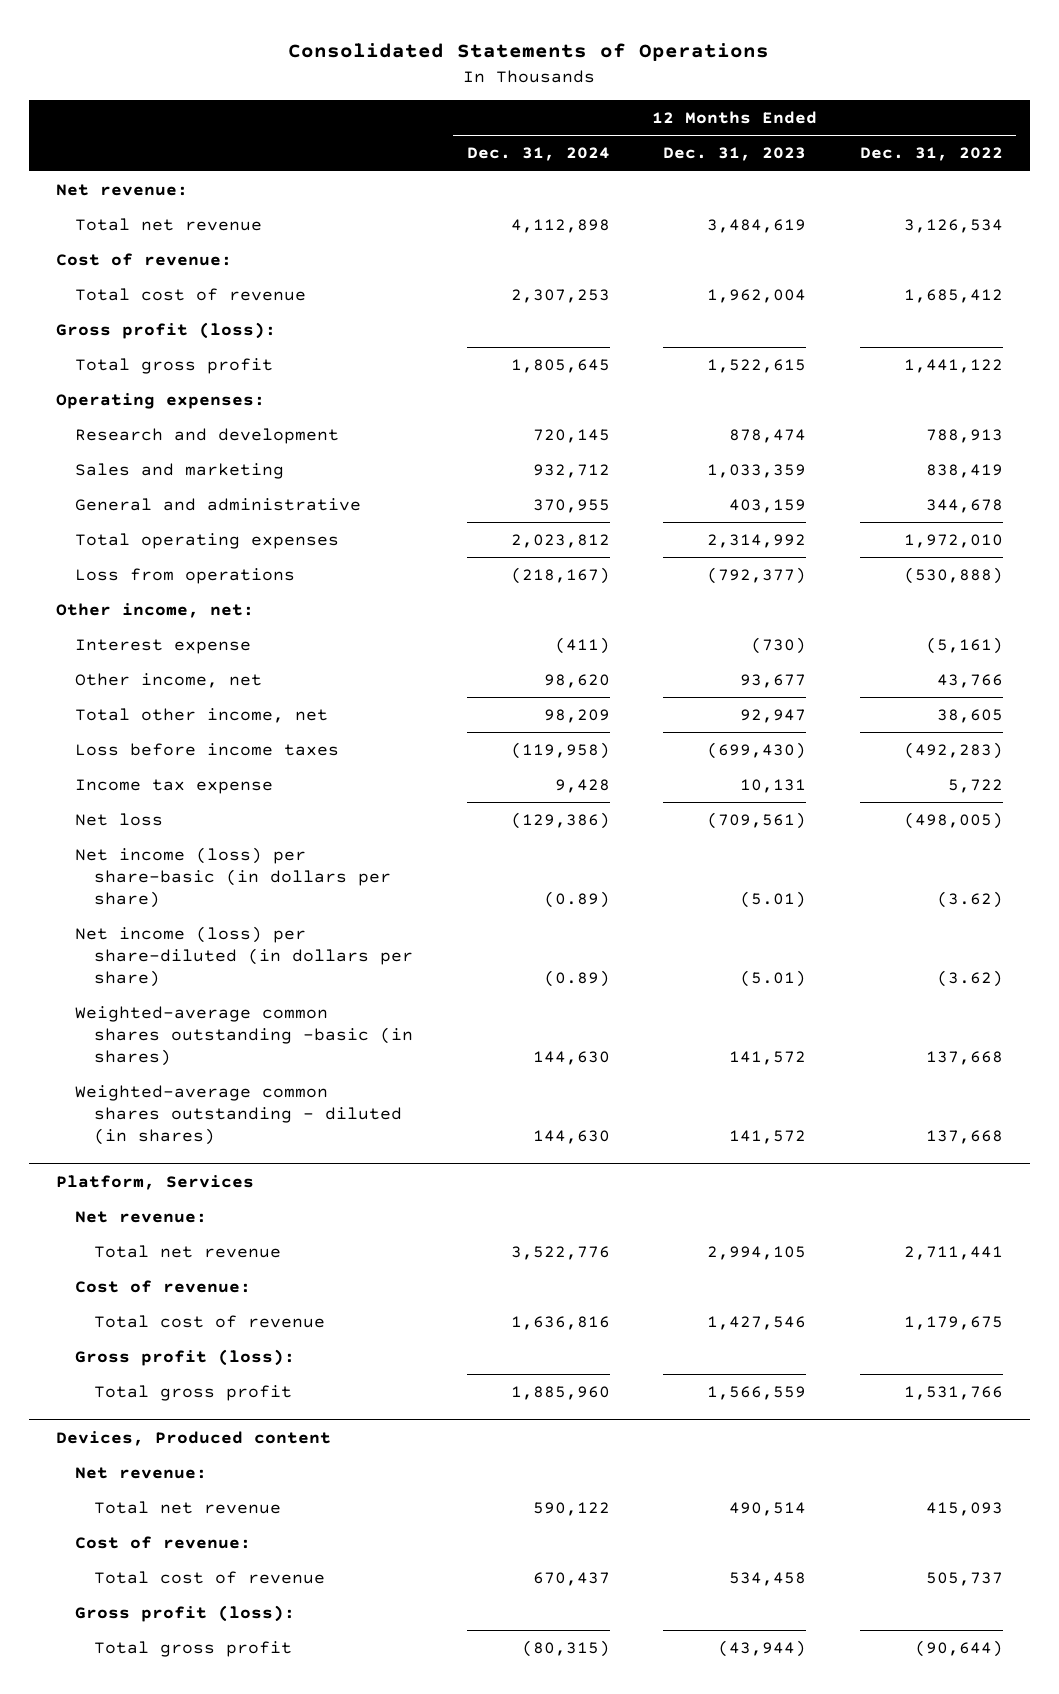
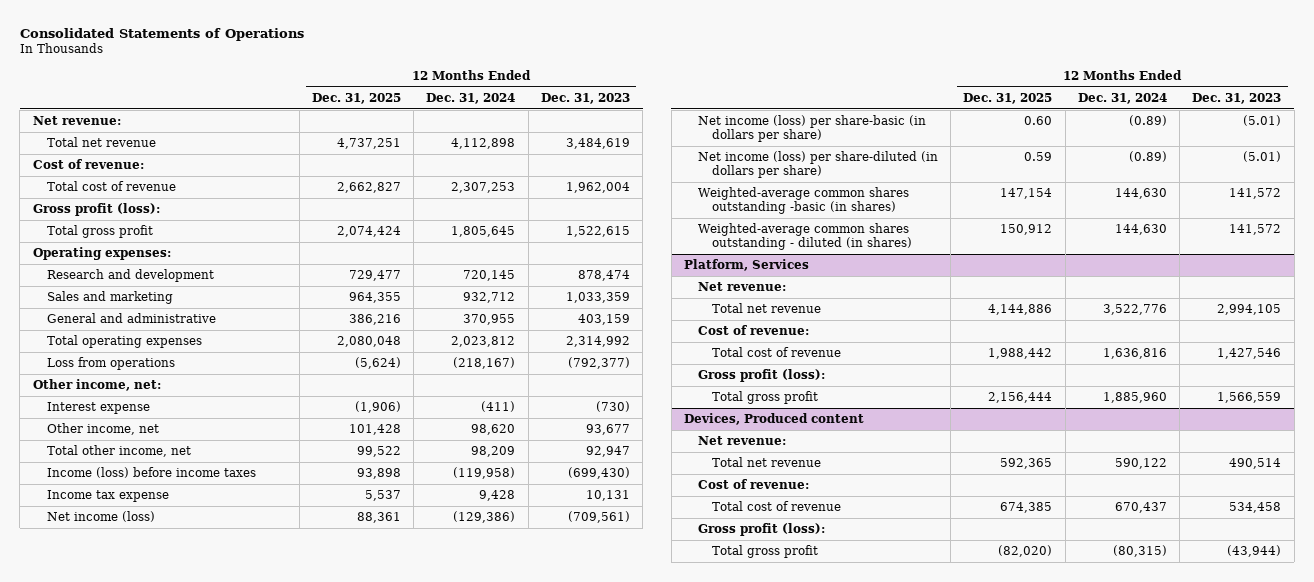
[860,147,1004,162] Dec. 31, 2022 -> none
none -> [311,93,401,105] Dec. 31, 2025
[74,743,339,757] Loss before income taxes -> [46,467,256,479] Income (loss) before income taxes
[74,813,163,827] Net loss -> [46,511,155,523] Net income (loss)

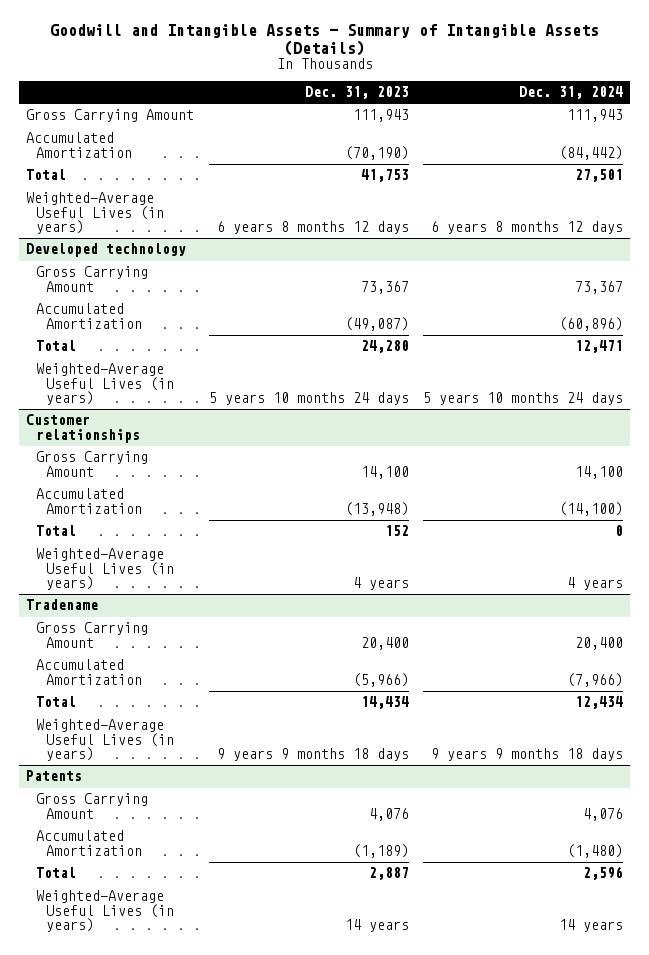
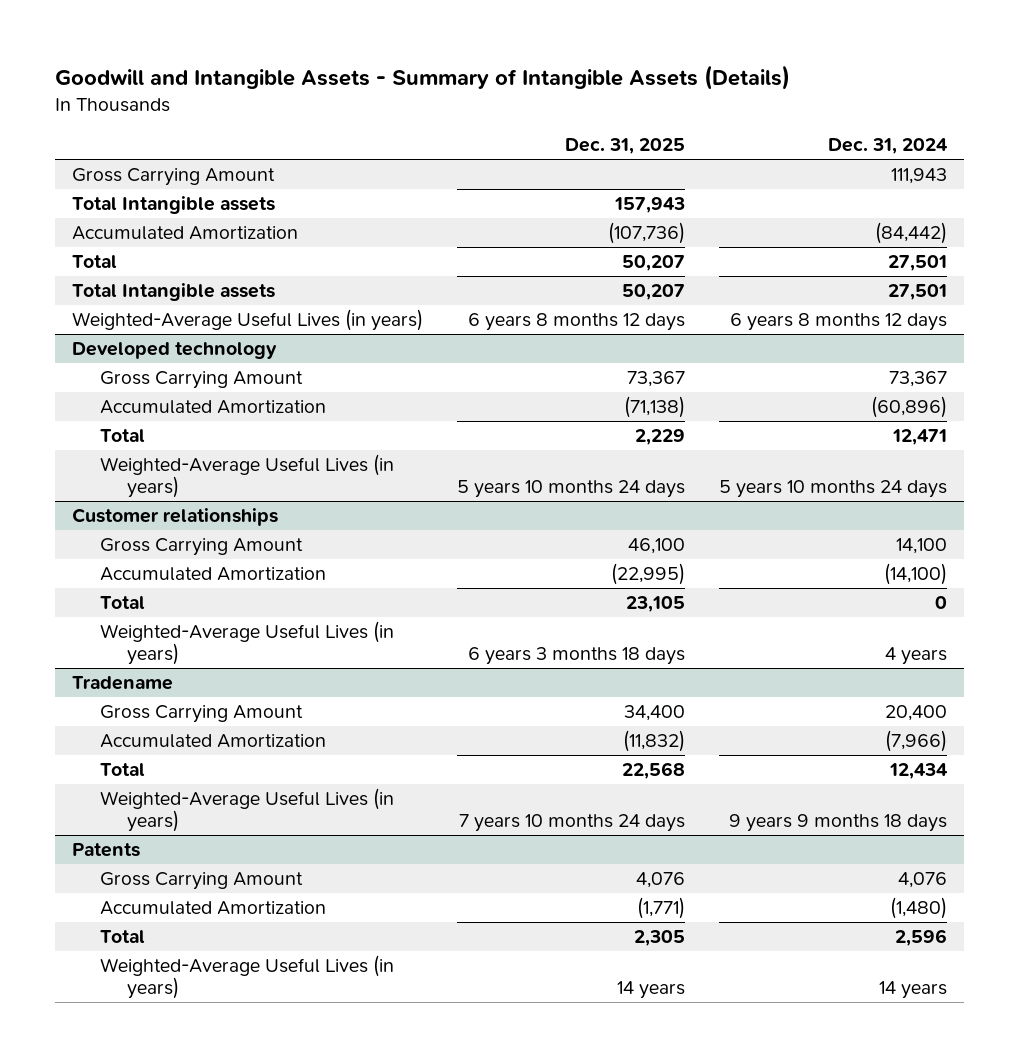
[304,86,409,100] Dec. 31, 2023 -> none
none -> [565,138,686,155] Dec. 31, 2025
none -> [72,196,276,215] Total Intangible assets
none -> [72,283,276,302] Total Intangible assets

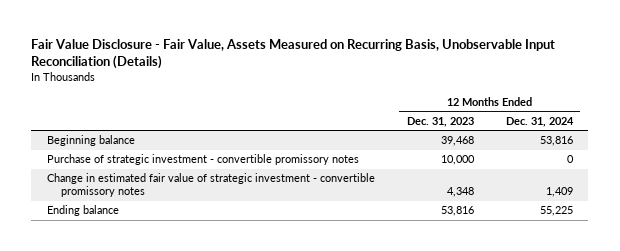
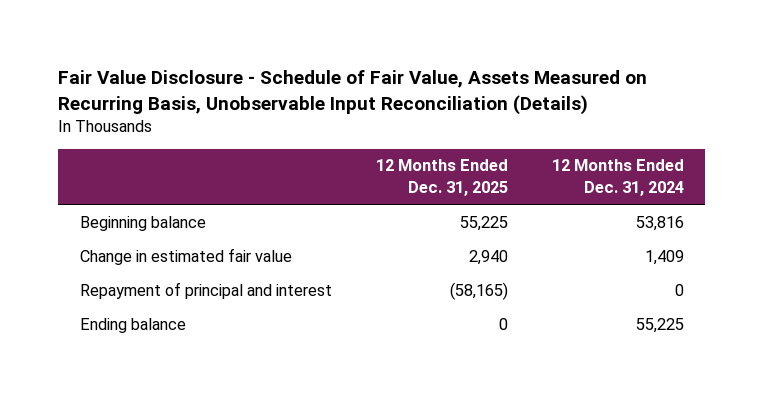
[31,38,556,70] Fair Value Disclosure - Fair Value, Assets Measured on Recurring Basis, Unobservable Input Reconciliation (Details) -> [58,69,648,115] Fair Value Disclosure - Schedule of Fair Value, Assets Measured on Recurring Basis, Unobservable Input Reconciliation (Details)
[406,116,474,127] Dec. 31, 2023 -> none
none -> [375,159,508,196] 12 Months Ended Dec. 31, 2025
[47,154,360,166] Purchase of strategic investment - convertible promissory notes -> none
[47,173,376,198] Change in estimated fair value of strategic investment - convertible promissory notes -> [79,247,292,265] Change in estimated fair value
none -> [79,281,332,299] Repayment of principal and interest

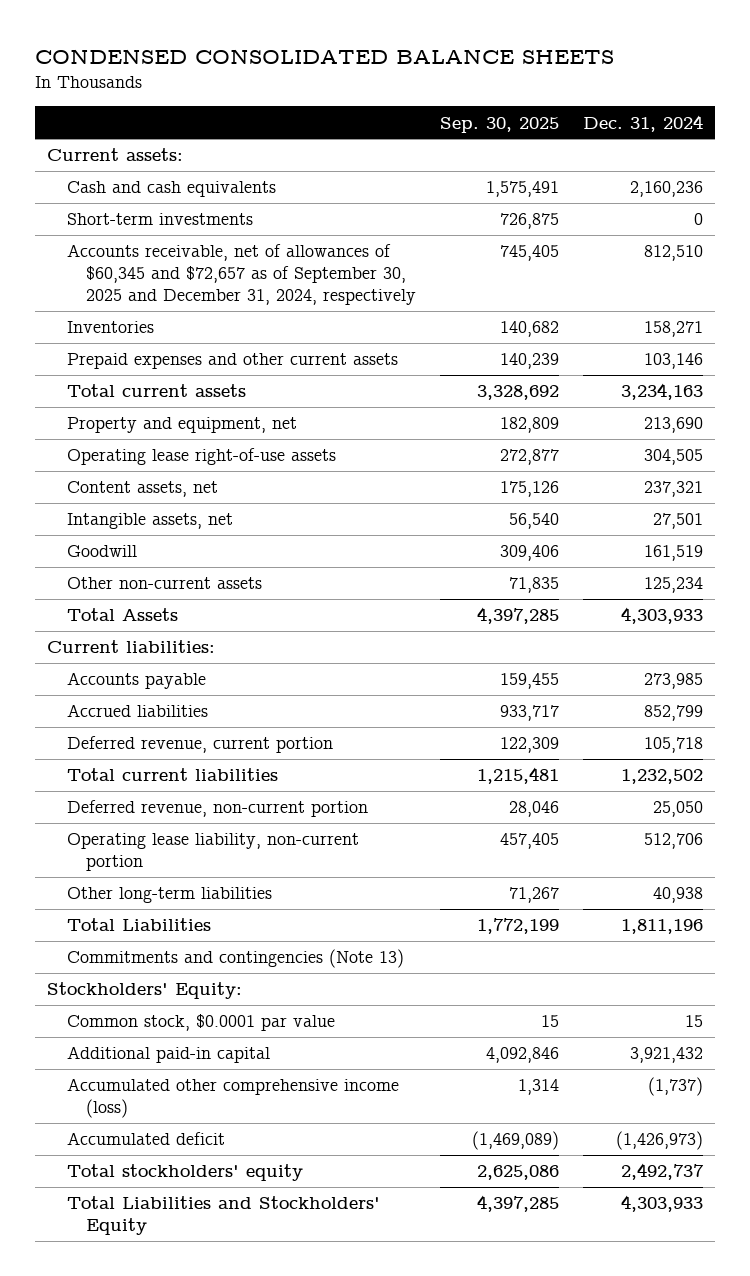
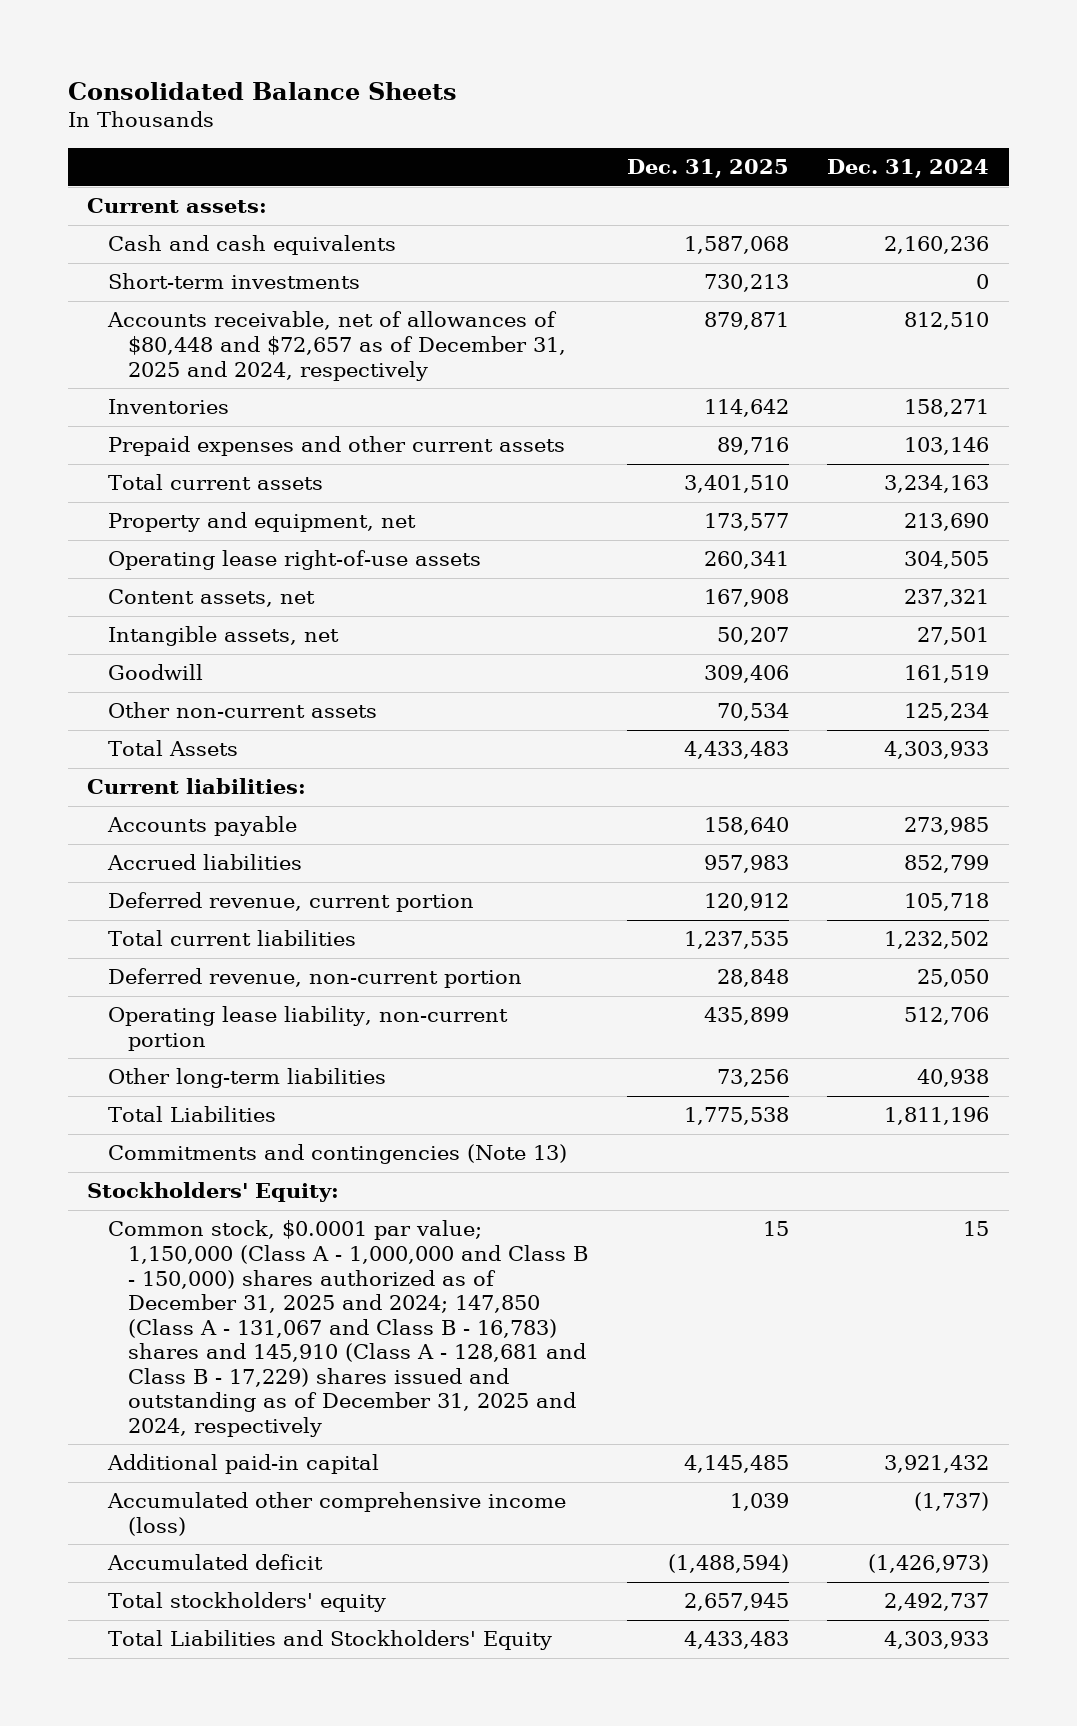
[35,48,615,64] CONDENSED CONSOLIDATED BALANCE SHEETS -> [68,81,458,100] Consolidated Balance Sheets
[439,116,559,133] Sep. 30, 2025 -> none
none -> [626,159,789,179] Dec. 31, 2025
[66,244,417,306] Accounts receivable, net of allowances of $60,345 and $72,657 as of September 30, 2025 and December 31, 2024, respectively -> [106,311,567,381] Accounts receivable, net of allowances of $80,448 and $72,657 as of December 31, 2025 and 2024, respectively
[66,1014,335,1032] Common stock, $0.0001 par value -> [107,1220,589,1437] Common stock, $0.0001 par value; 1,150,000 (Class A - 1,000,000 and Class B - 150,000) shares authorized as of December 31, 2025 and 2024; 147,850 (Class A - 131,067 and Class B - 16,783) shares and 145,910 (Class A - 128,681 and Class B - 17,229) shares issued and outstanding as of December 31, 2025 and 2024, respectively

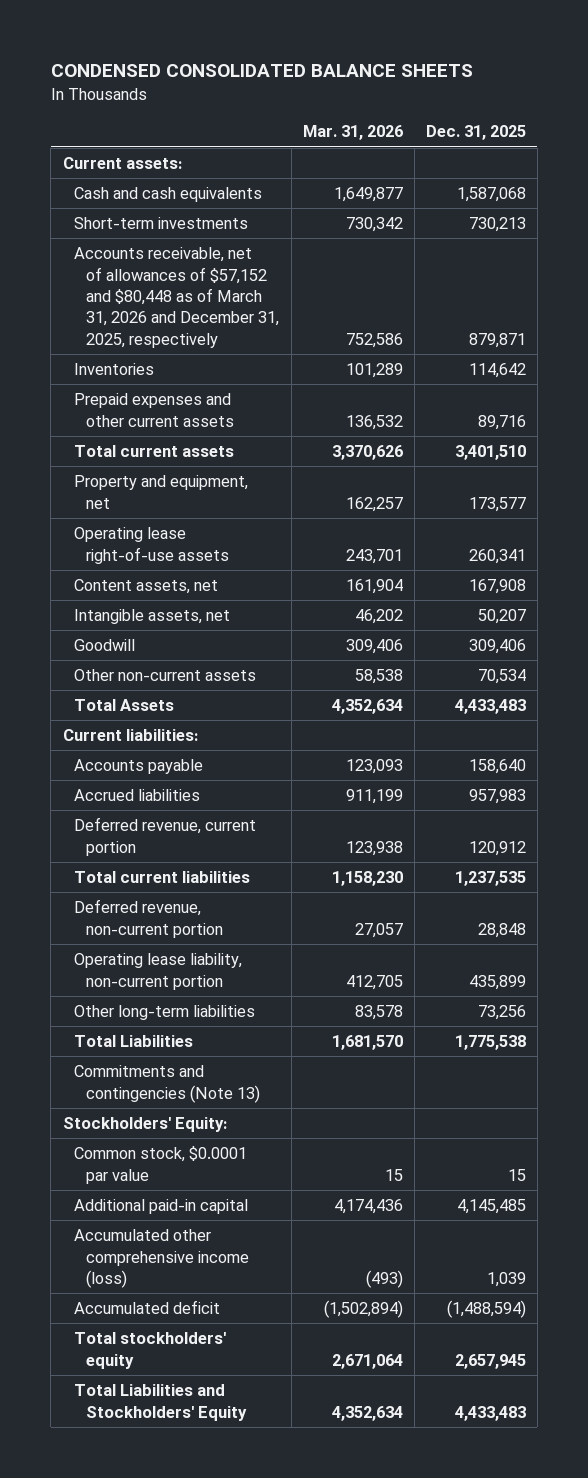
[68,81,458,100] Consolidated Balance Sheets -> [50,63,473,77] CONDENSED CONSOLIDATED BALANCE SHEETS
[827,159,990,179] Dec. 31, 2024 -> none
none -> [302,125,403,141] Mar. 31, 2026
[106,311,567,381] Accounts receivable, net of allowances of $80,448 and $72,657 as of December 31, 2025 and 2024, respectively -> [74,247,280,348] Accounts receivable, net of allowances of $57,152 and $80,448 as of March 31, 2026 and December 31, 2025, respectively
[107,1220,589,1437] Common stock, $0.0001 par value; 1,150,000 (Class A - 1,000,000 and Class B - 150,000) shares authorized as of December 31, 2025 and 2024; 147,850 (Class A - 131,067 and Class B - 16,783) shares and 145,910 (Class A - 128,681 and Class B - 17,229) shares issued and outstanding as of December 31, 2025 and 2024, respectively -> [74,1146,248,1184] Common stock, $0.0001 par value

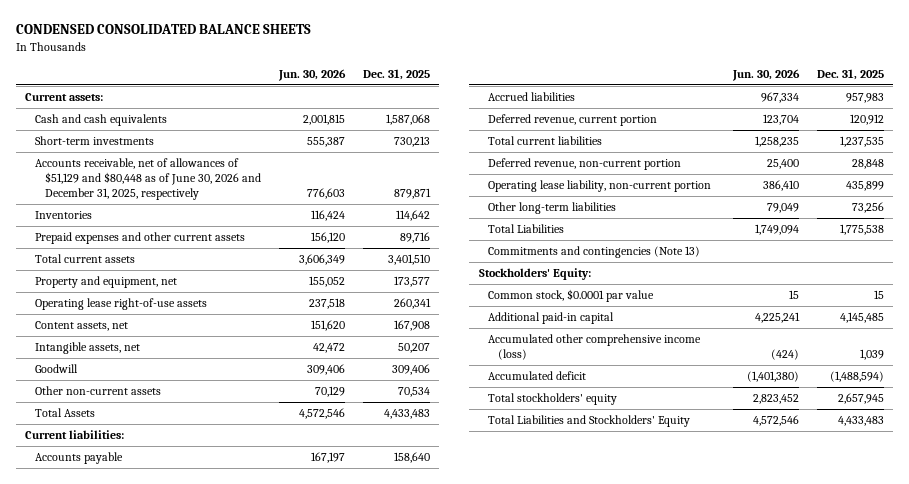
[302,125,403,141] Mar. 31, 2026 -> none
none -> [277,68,346,81] Jun. 30, 2026
[74,247,280,348] Accounts receivable, net of allowances of $57,152 and $80,448 as of March 31, 2026 and December 31, 2025, respectively -> [34,158,261,201] Accounts receivable, net of allowances of $51,129 and $80,448 as of June 30, 2026 and December 31, 2025, respectively

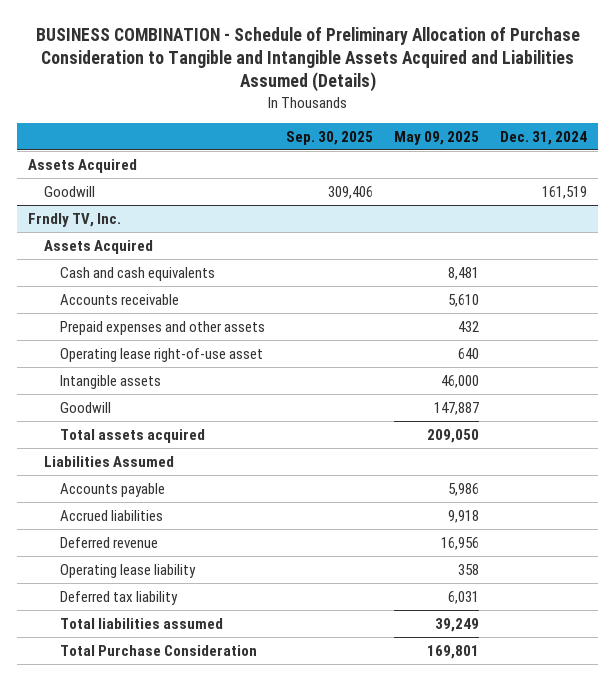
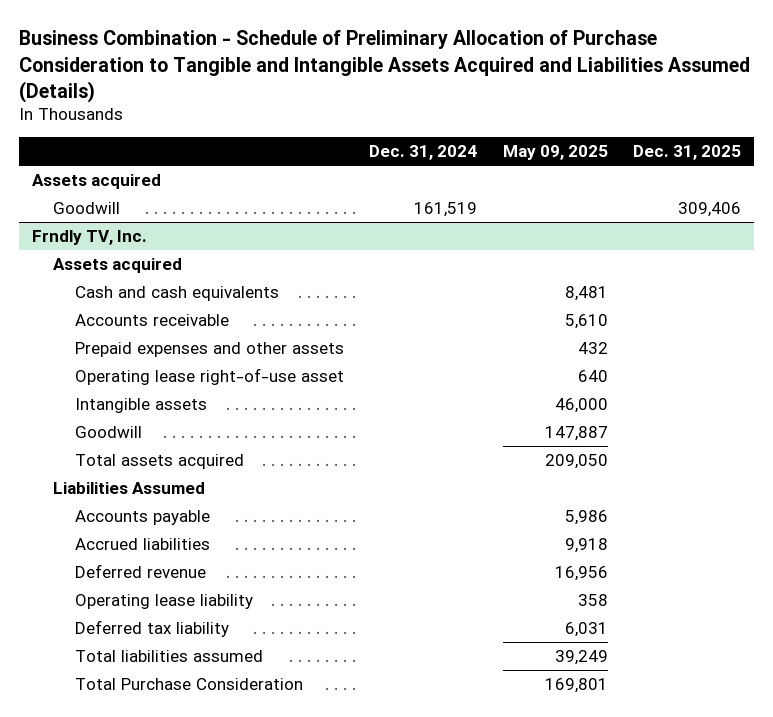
[35,26,580,93] BUSINESS COMBINATION - Schedule of Preliminary Allocation of Purchase Consideration to Tangible and Intangible Assets Acquired and Liabilities Assumed (Details) -> [19,30,751,103] Business Combination - Schedule of Preliminary Allocation of Purchase Consideration to Tangible and Intangible Assets Acquired and Liabilities Assumed (Details)
[286,130,374,145] Sep. 30, 2025 -> none
none -> [633,145,742,161] Dec. 31, 2025
[27,158,137,173] Assets Acquired -> [32,174,162,190] Assets acquired
[43,239,153,254] Assets Acquired -> [53,258,183,274] Assets acquired

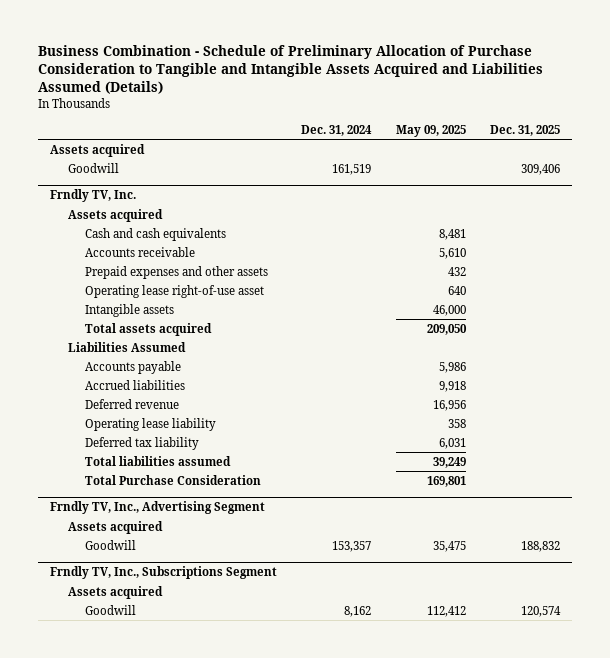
[74,426,142,439] Goodwill -> none
none -> [50,501,266,515] Frndly TV, Inc., Advertising Segment
none -> [67,520,163,534] Assets acquired
none -> [85,539,137,550] Goodwill
none -> [50,566,278,580] Frndly TV, Inc., Subscriptions Segment
none -> [67,585,163,599] Assets acquired
none -> [85,604,137,615] Goodwill

